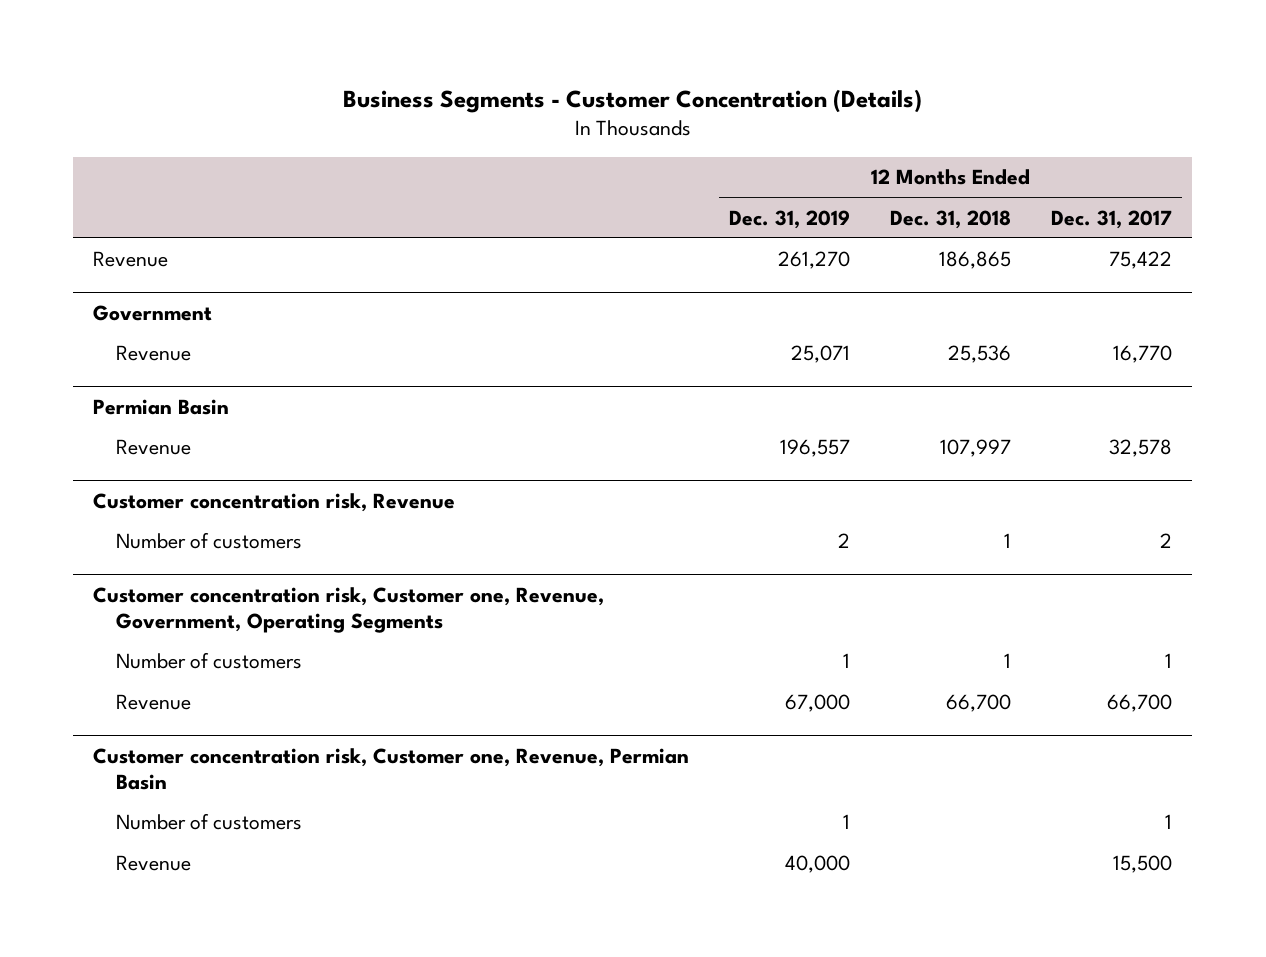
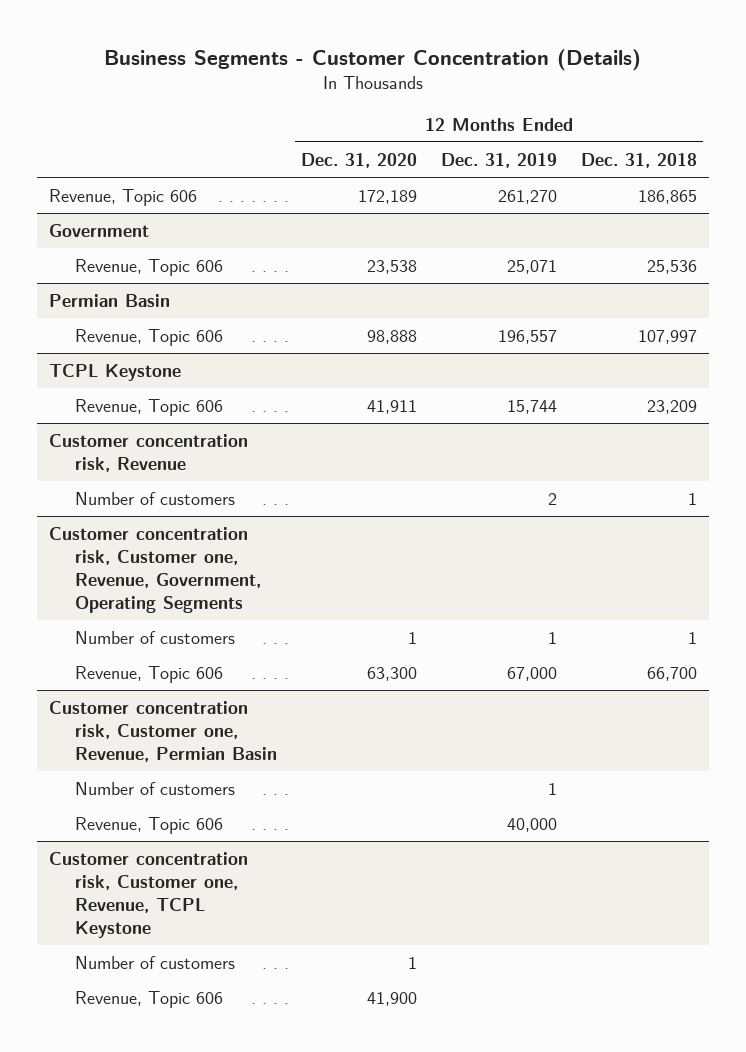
[1051,209,1173,229] Dec. 31, 2017 -> none
none -> [301,152,418,168] Dec. 31, 2020
[93,251,169,268] Revenue -> [48,188,197,206] Revenue, Topic 606
[116,345,192,362] Revenue -> [75,258,224,276] Revenue, Topic 606
[116,439,192,456] Revenue -> [75,328,224,346] Revenue, Topic 606
none -> [48,363,181,381] TCPL Keystone
none -> [75,398,224,416] Revenue, Topic 606
[116,694,192,711] Revenue -> [75,665,224,683] Revenue, Topic 606
[116,855,192,872] Revenue -> [75,816,224,834] Revenue, Topic 606
none -> [48,851,248,939] Customer concentration risk, Customer one, Revenue, TCPL Keystone
none -> [75,955,236,969] Number of customers
none -> [75,990,224,1008] Revenue, Topic 606

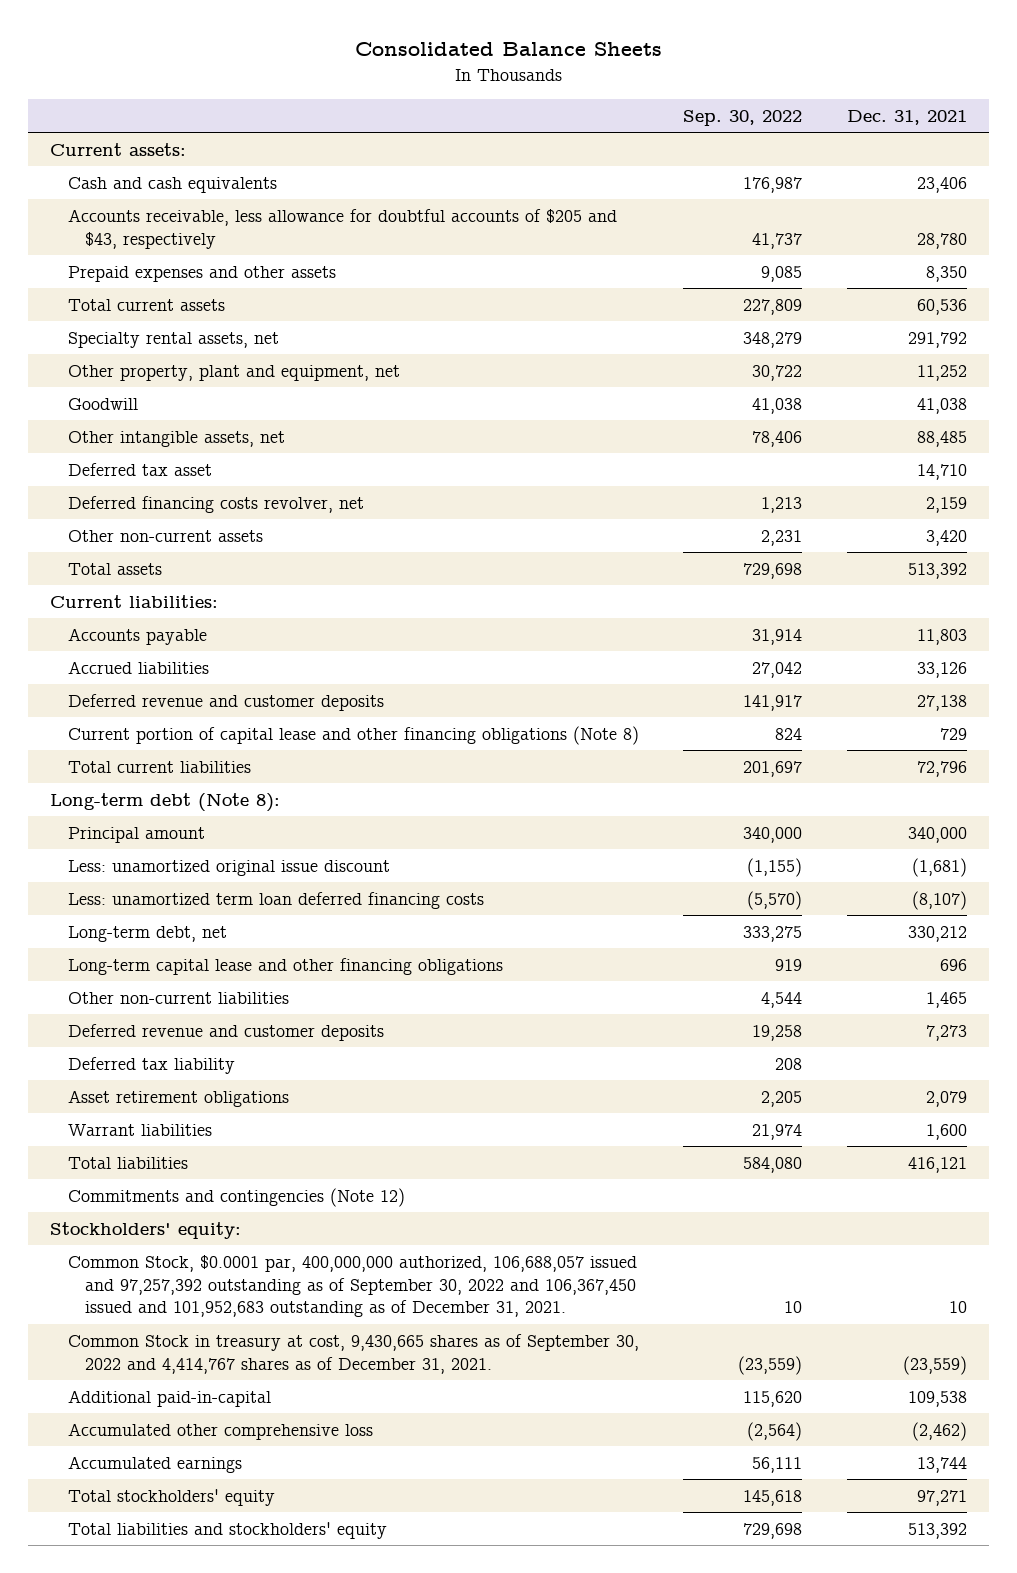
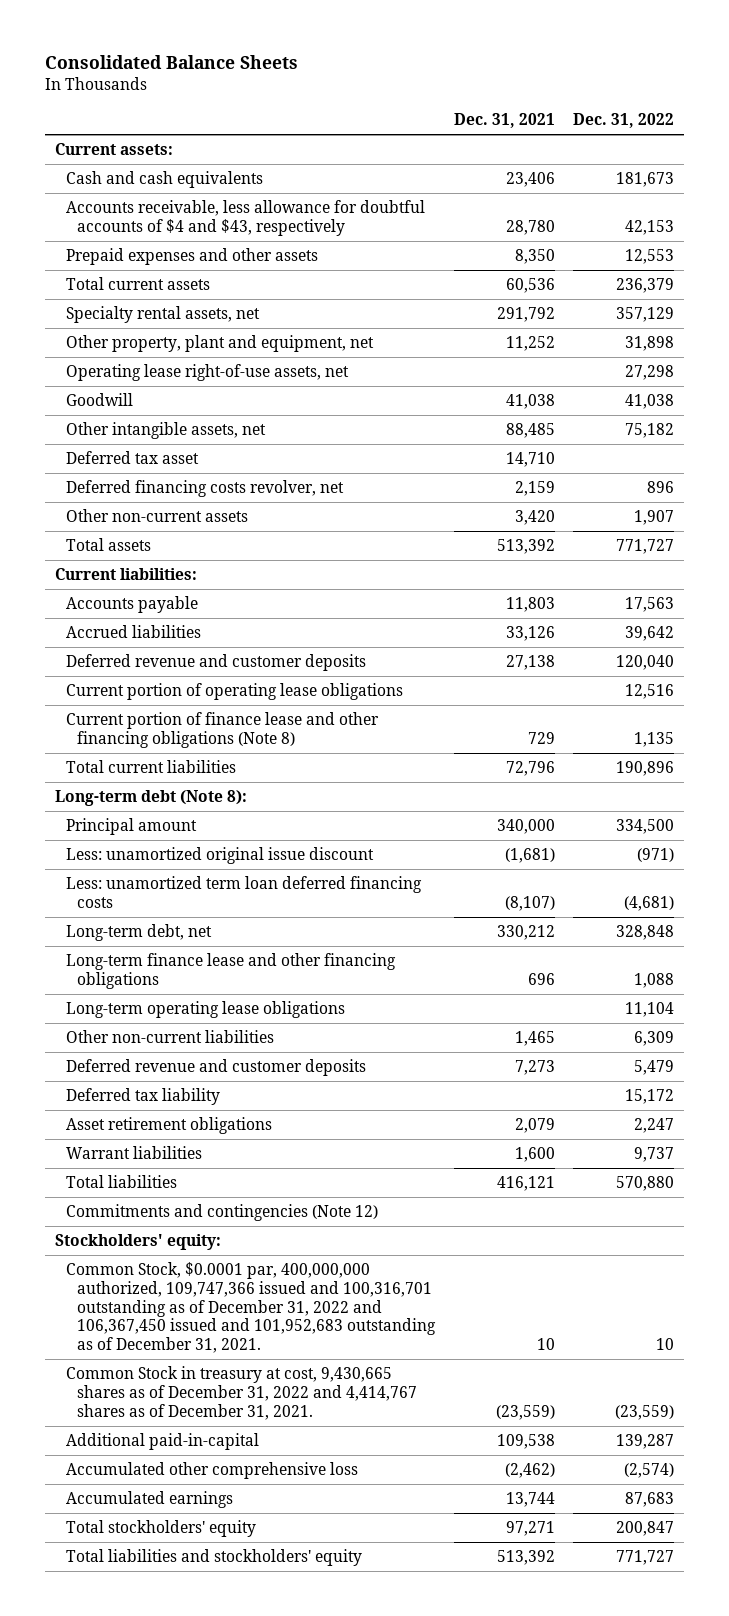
[683,110,803,127] Sep. 30, 2022 -> none
none -> [573,113,675,129] Dec. 31, 2022
[67,208,617,249] Accounts receivable, less allowance for doubtful accounts of $205 and $43, respectively -> [65,200,425,236] Accounts receivable, less allowance for doubtful accounts of $4 and $43, respectively
none -> [65,364,349,382] Operating lease right-of-use assets, net
none -> [65,683,403,701] Current portion of operating lease obligations
[67,725,639,745] Current portion of capital lease and other financing obligations (Note 8) -> [65,712,379,748] Current portion of finance lease and other financing obligations (Note 8)
[67,957,503,975] Long-term capital lease and other financing obligations -> [65,953,396,989] Long-term finance lease and other financing obligations
none -> [65,1001,345,1019] Long-term operating lease obligations
[67,1254,637,1318] Common Stock, $0.0001 par, 400,000,000 authorized, 106,688,057 issued and 97,257,392 outstanding as of September 30, 2022 and 106,367,450 issued and 101,952,683 outstanding as of December 31, 2021. -> [65,1262,436,1353] Common Stock, $0.0001 par, 400,000,000 authorized, 109,747,366 issued and 100,316,701 outstanding as of December 31, 2022 and 106,367,450 issued and 101,952,683 outstanding as of December 31, 2021.
[67,1333,639,1374] Common Stock in treasury at cost, 9,430,665 shares as of September 30, 2022 and 4,414,767 shares as of December 31, 2021. -> [65,1366,417,1420] Common Stock in treasury at cost, 9,430,665 shares as of December 31, 2022 and 4,414,767 shares as of December 31, 2021.

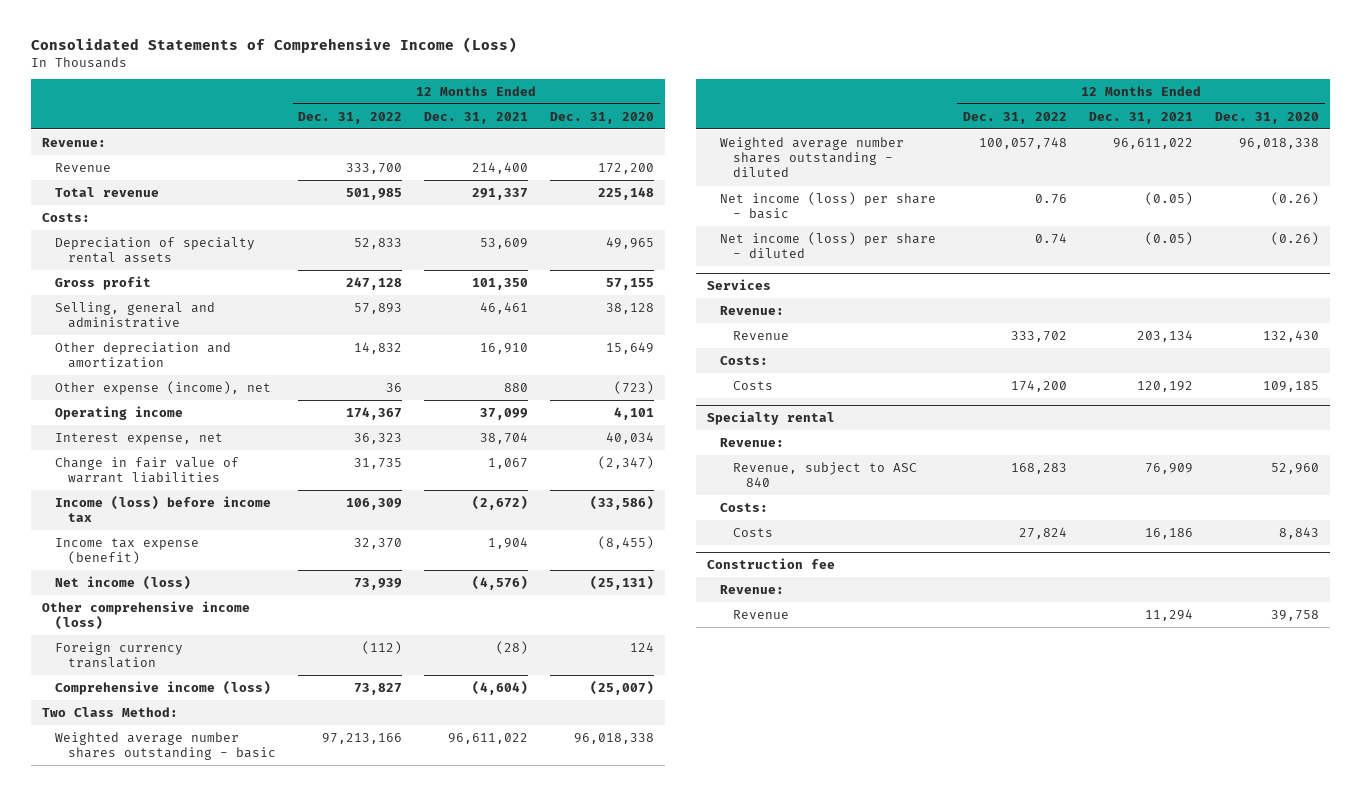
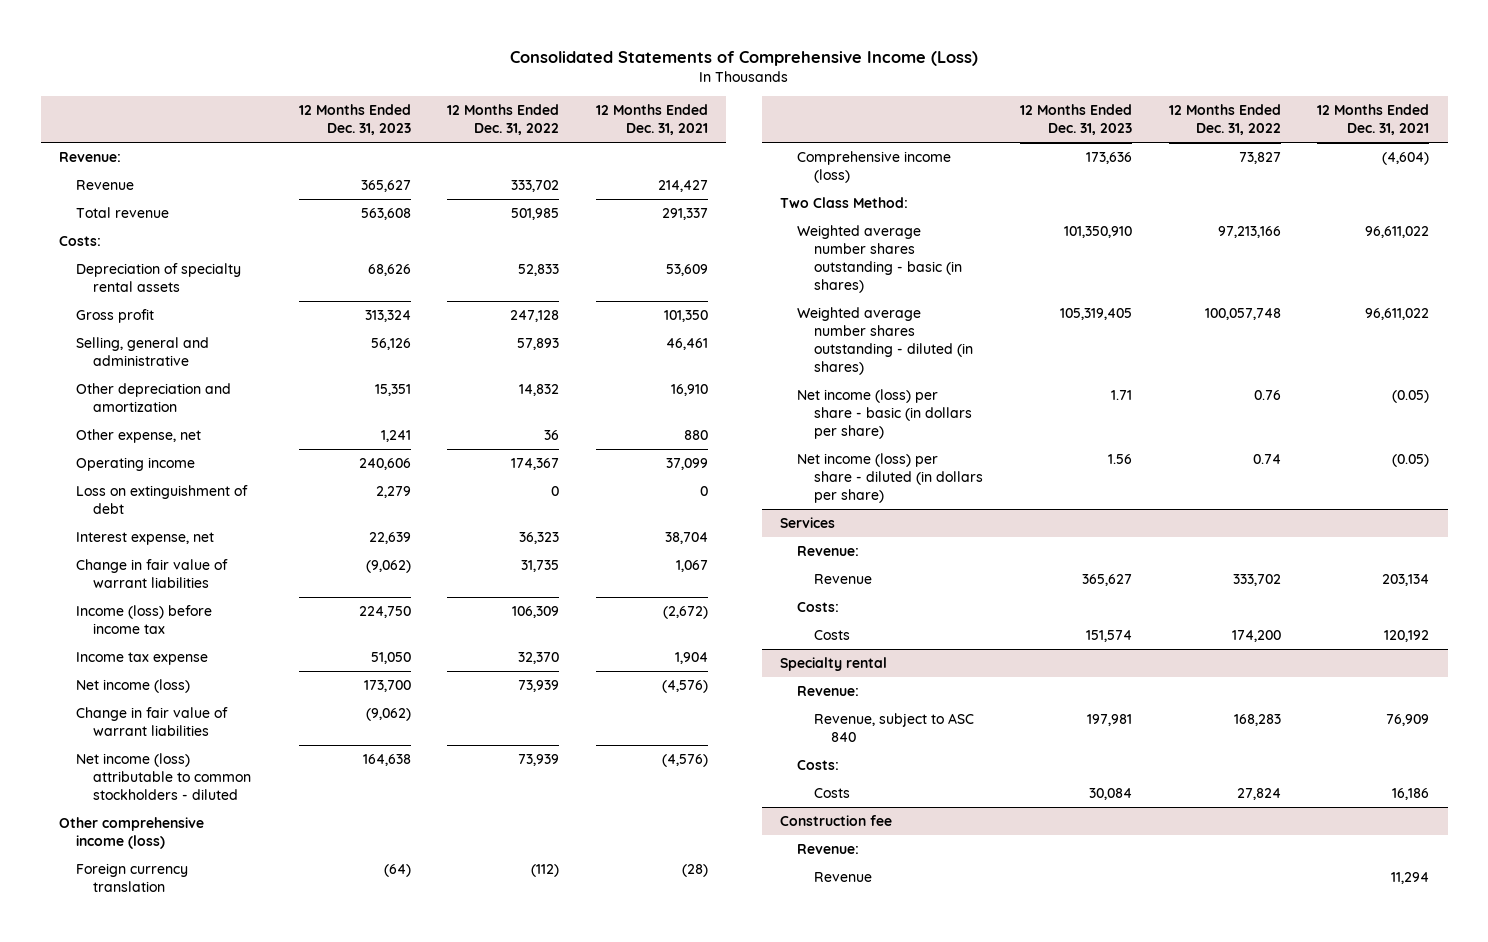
[550,111,655,124] Dec. 31, 2020 -> none
none -> [298,104,411,136] 12 Months Ended Dec. 31, 2023
[346,162,403,174] 333,700 -> [511,180,560,193] 333,702
[472,161,529,174] 214,400 -> [658,180,709,193] 214,427
[55,380,272,395] Other expense (income), net -> [75,429,201,444] Other expense, net
none -> [75,485,248,515] Loss on extinguishment of debt
[55,537,200,565] Income tax expense (benefit) -> [75,652,208,666] Income tax expense
none -> [75,707,228,737] Change in fair value of warrant liabilities
none -> [75,753,252,801] Net income (loss) attributable to common stockholders - diluted
[55,731,277,761] Weighted average number shares outstanding - basic -> [797,225,963,294] Weighted average number shares outstanding - basic (in shares)
[719,136,904,178] Weighted average number shares outstanding - diluted -> [797,307,974,376] Weighted average number shares outstanding - diluted (in shares)
[719,191,936,220] Net income (loss) per share - basic -> [797,389,973,440] Net income (loss) per share - basic (in dollars per share)
[719,231,936,259] Net income (loss) per share - diluted -> [797,453,984,504] Net income (loss) per share - diluted (in dollars per share)

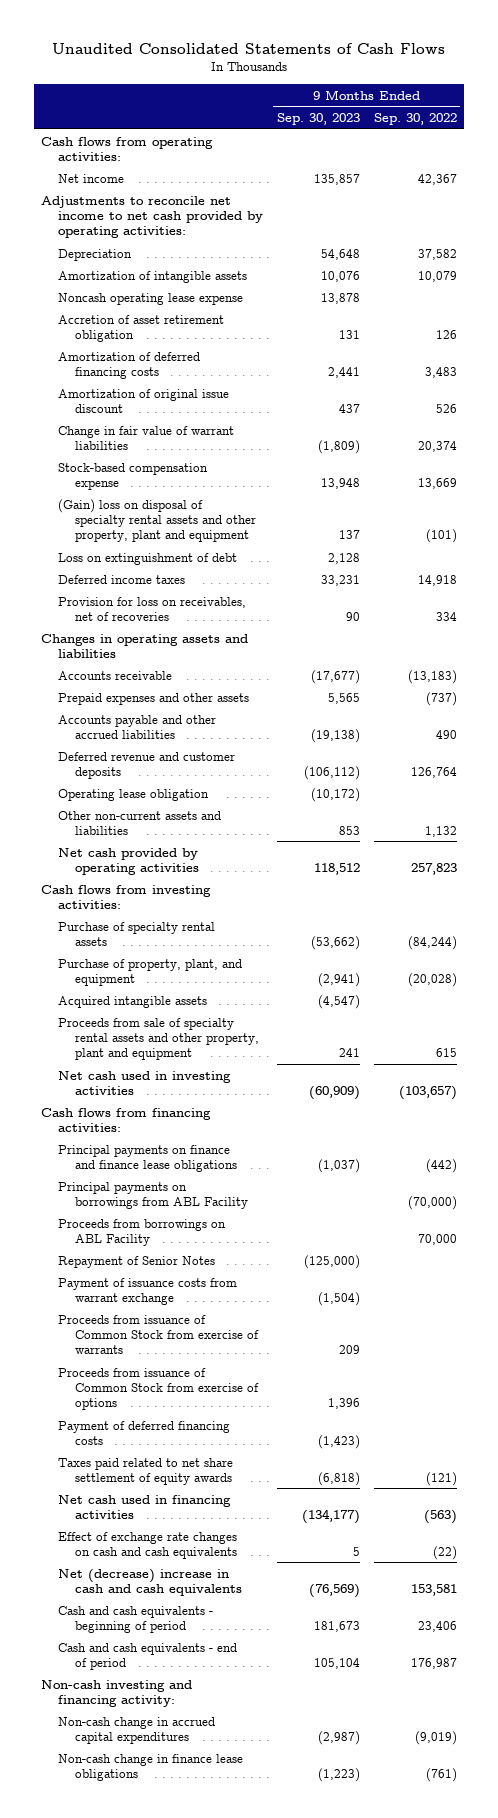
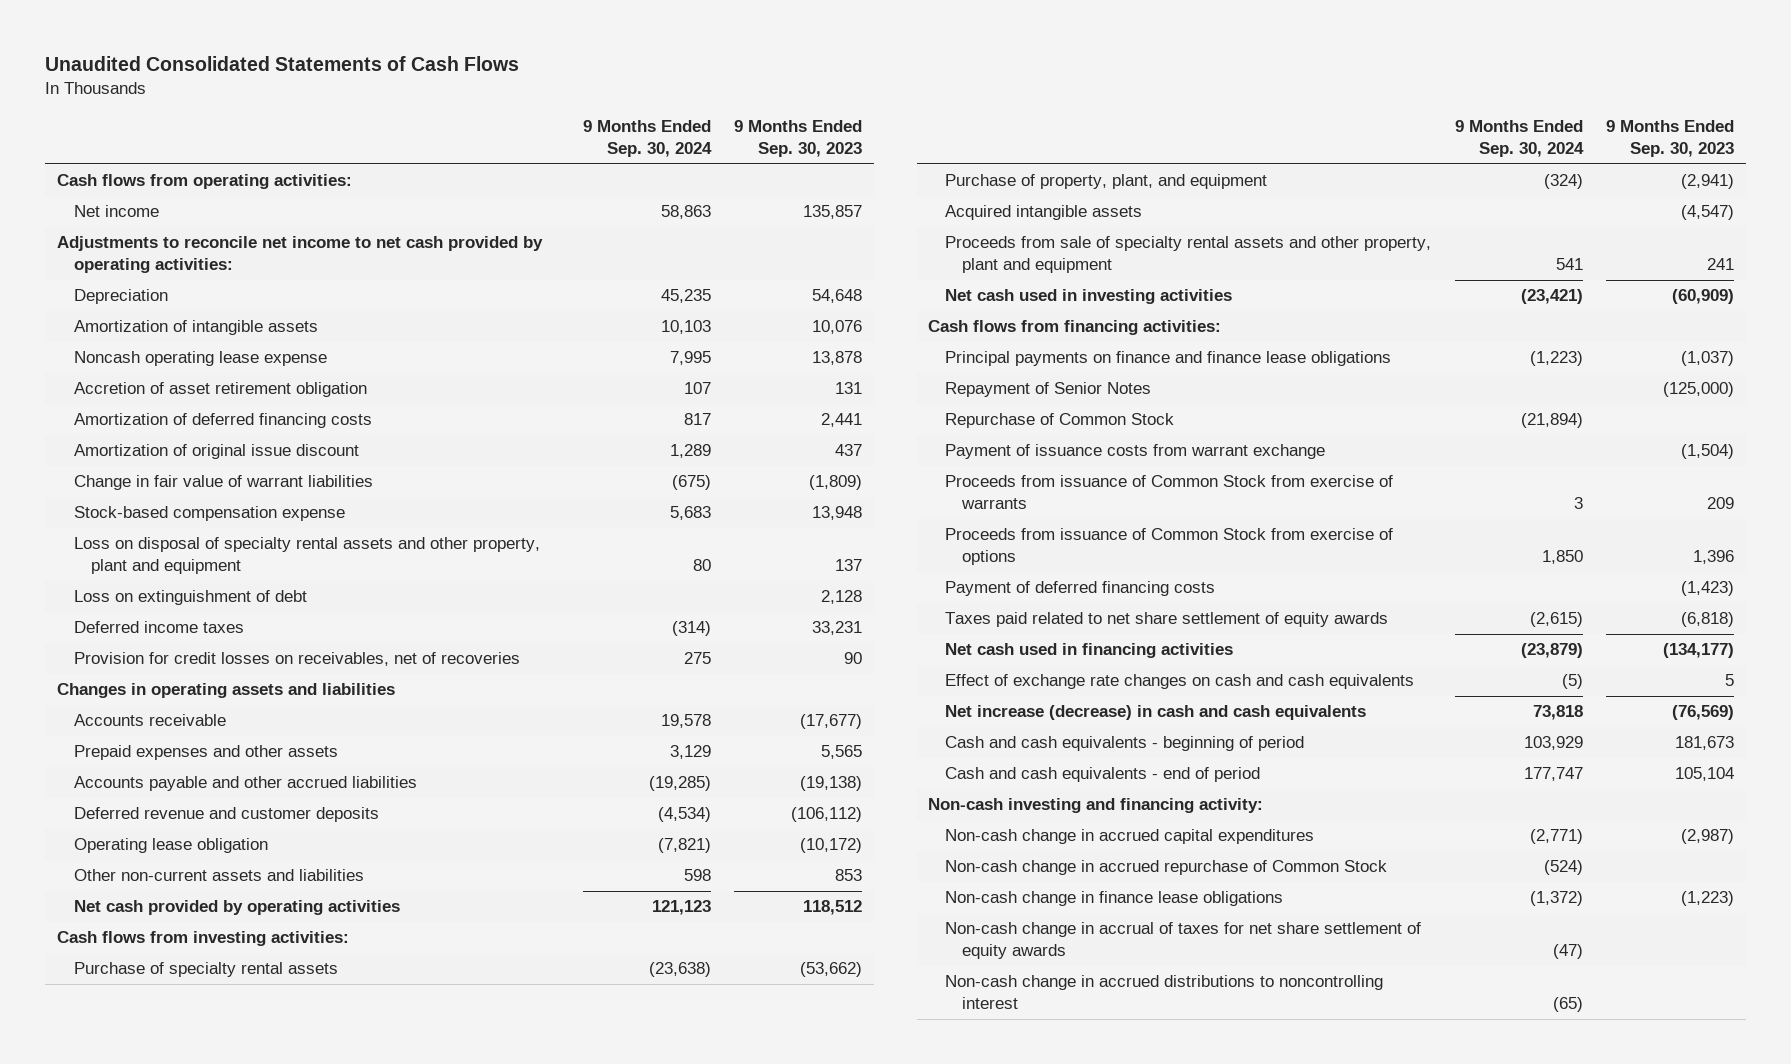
[373,113,457,126] Sep. 30, 2022 -> none
none -> [583,120,713,158] 9 Months Ended Sep. 30, 2024
[57,498,256,542] (Gain) loss on disposal of specialty rental assets and other property, plant and equipment -> [73,537,540,575] Loss on disposal of specialty rental assets and other property, plant and equipment
[57,596,246,621] Provision for loss on receivables, net of recoveries -> [73,652,520,667] Provision for credit losses on receivables, net of recoveries
[57,1181,248,1209] Principal payments on borrowings from ABL Facility -> none
[57,1218,226,1246] Proceeds from borrowings on ABL Facility -> none
none -> [945,413,1175,429] Repurchase of Common Stock
[57,1568,242,1596] Net (decrease) increase in cash and cash equivalents -> [945,705,1367,721] Net increase (decrease) in cash and cash equivalents
none -> [945,860,1388,876] Non-cash change in accrued repurchase of Common Stock
none -> [945,922,1422,960] Non-cash change in accrual of taxes for net share settlement of equity awards
none -> [945,975,1384,1010] Non-cash change in accrued distributions to noncontrolling interest

